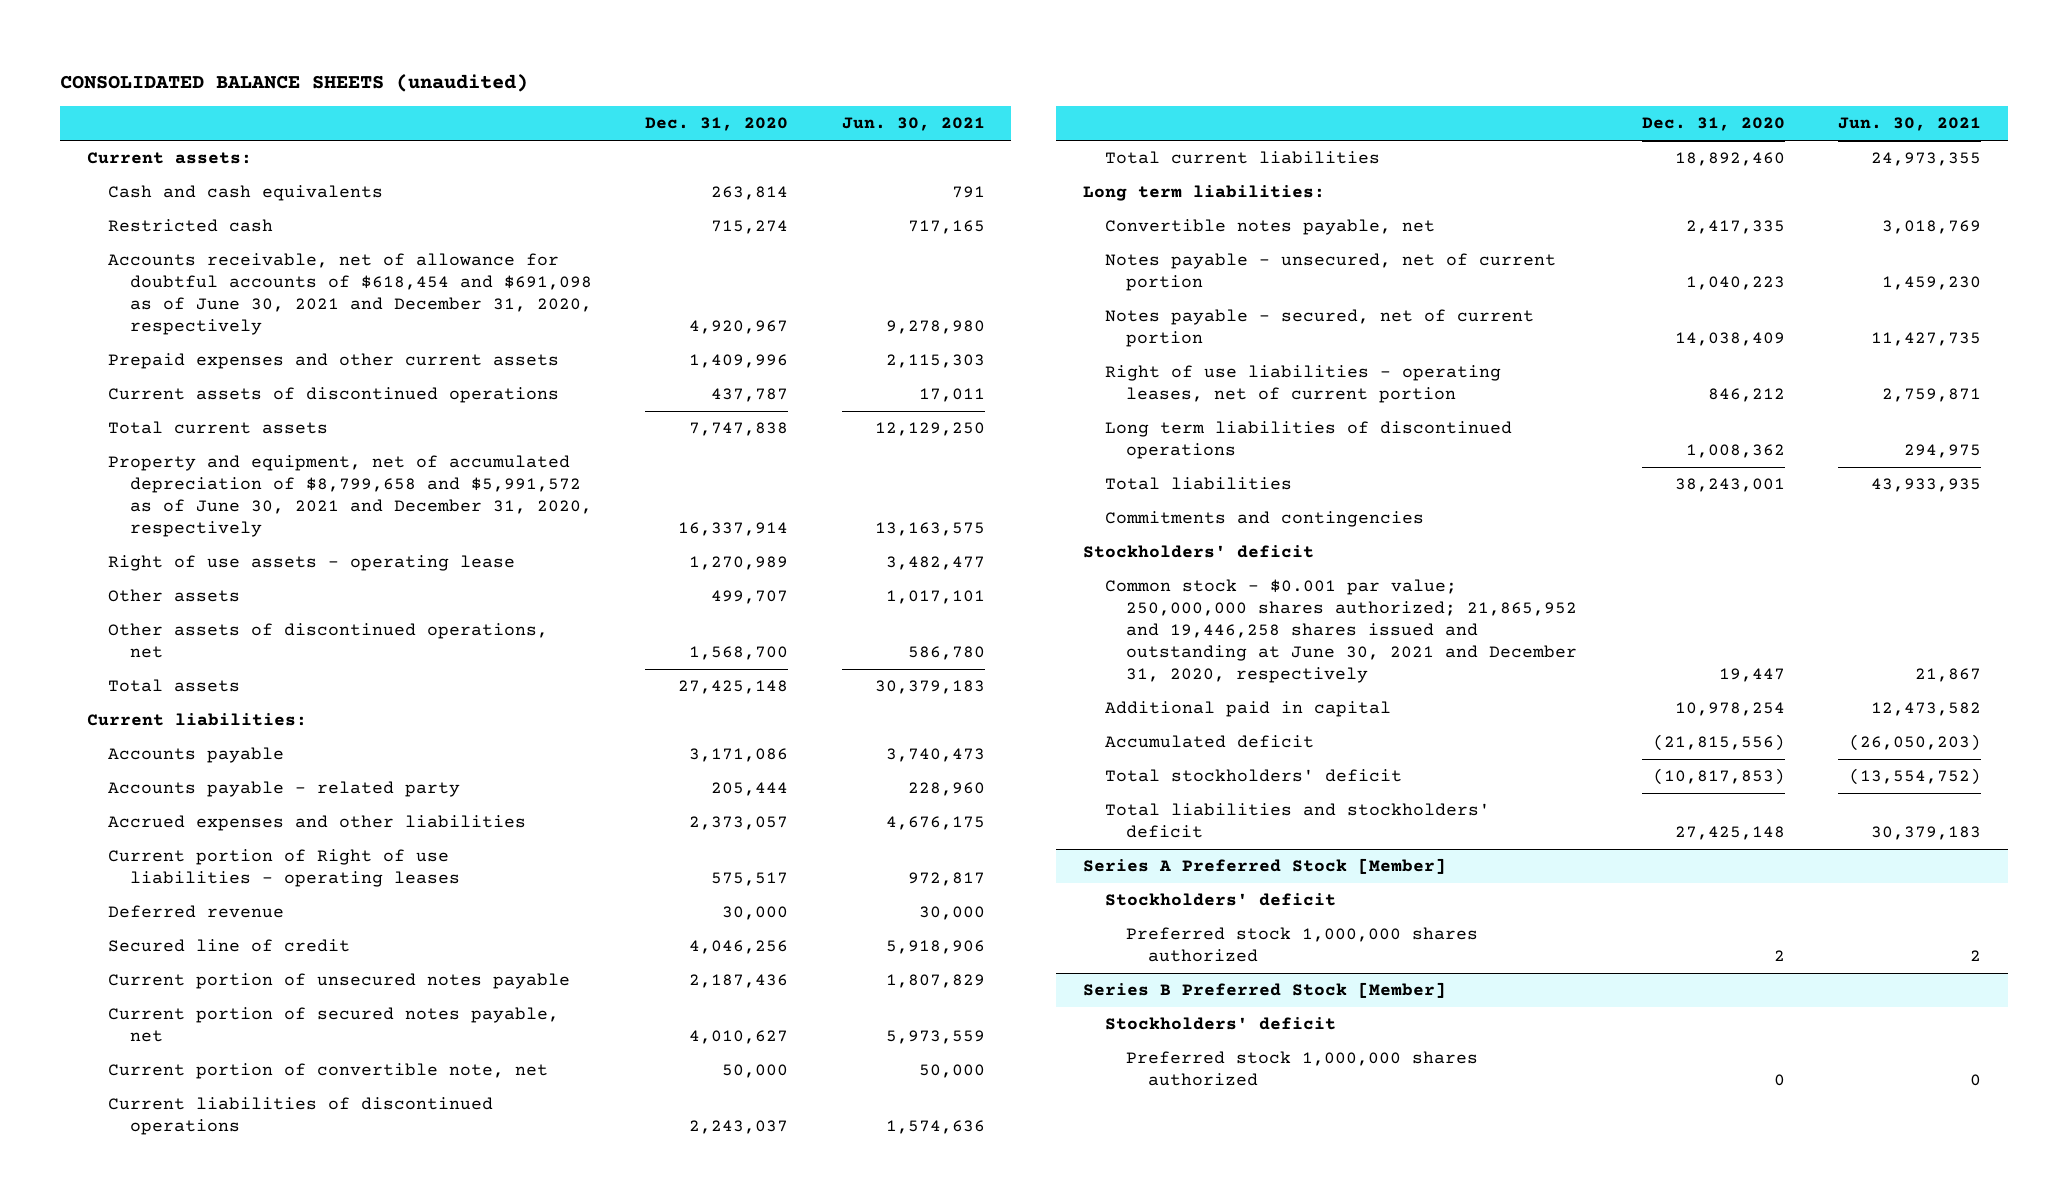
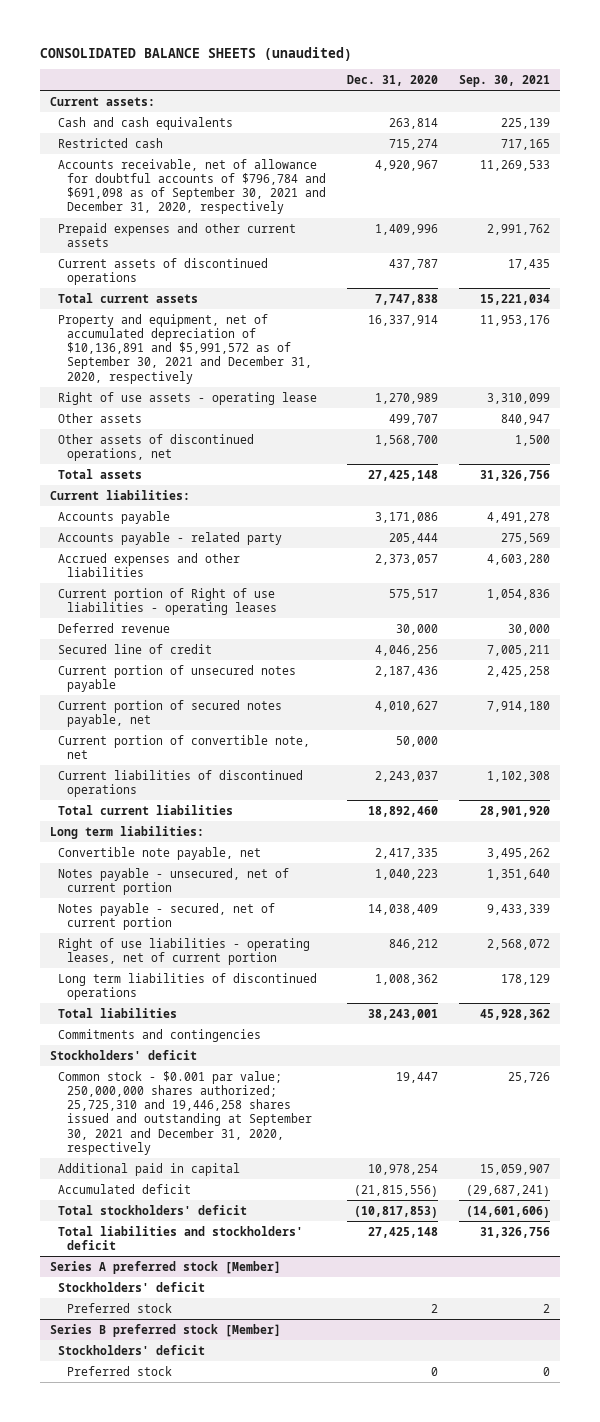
[841,117,985,132] Jun. 30, 2021 -> none
none -> [458,74,550,87] Sep. 30, 2021
[108,253,593,335] Accounts receivable, net of allowance for doubtful accounts of $618,454 and $691,098 as of June 30, 2021 and December 31, 2020, respectively -> [58,158,326,215] Accounts receivable, net of allowance for doubtful accounts of $796,784 and $691,098 as of September 30, 2021 and December 31, 2020, respectively
[108,455,593,537] Property and equipment, net of accumulated depreciation of $8,799,658 and $5,991,572 as of June 30, 2021 and December 31, 2020, respectively -> [58,313,312,384] Property and equipment, net of accumulated depreciation of $10,136,891 and $5,991,572 as of September 30, 2021 and December 31, 2020, respectively
[1104,219,1435,236] Convertible notes payable, net -> [58,846,262,860] Convertible note payable, net
[1104,579,1578,683] Common stock - $0.001 par value; 250,000,000 shares authorized; 21,865,952 and 19,446,258 shares issued and outstanding at June 30, 2021 and December 31, 2020, respectively -> [58,1070,312,1155] Common stock - $0.001 par value; 250,000,000 shares authorized; 25,725,310 and 19,446,258 shares issued and outstanding at September 30, 2021 and December 31, 2020, respectively
[1082,858,1446,875] Series A Preferred Stock [Member] -> [50,1260,282,1274] Series A preferred stock [Member]
[1126,927,1479,963] Preferred stock 1,000,000 shares authorized -> [66,1302,172,1313] Preferred stock
[1082,982,1446,999] Series B Preferred Stock [Member] -> [50,1323,282,1337] Series B preferred stock [Member]
[1126,1051,1479,1087] Preferred stock 1,000,000 shares authorized -> [66,1365,172,1376] Preferred stock

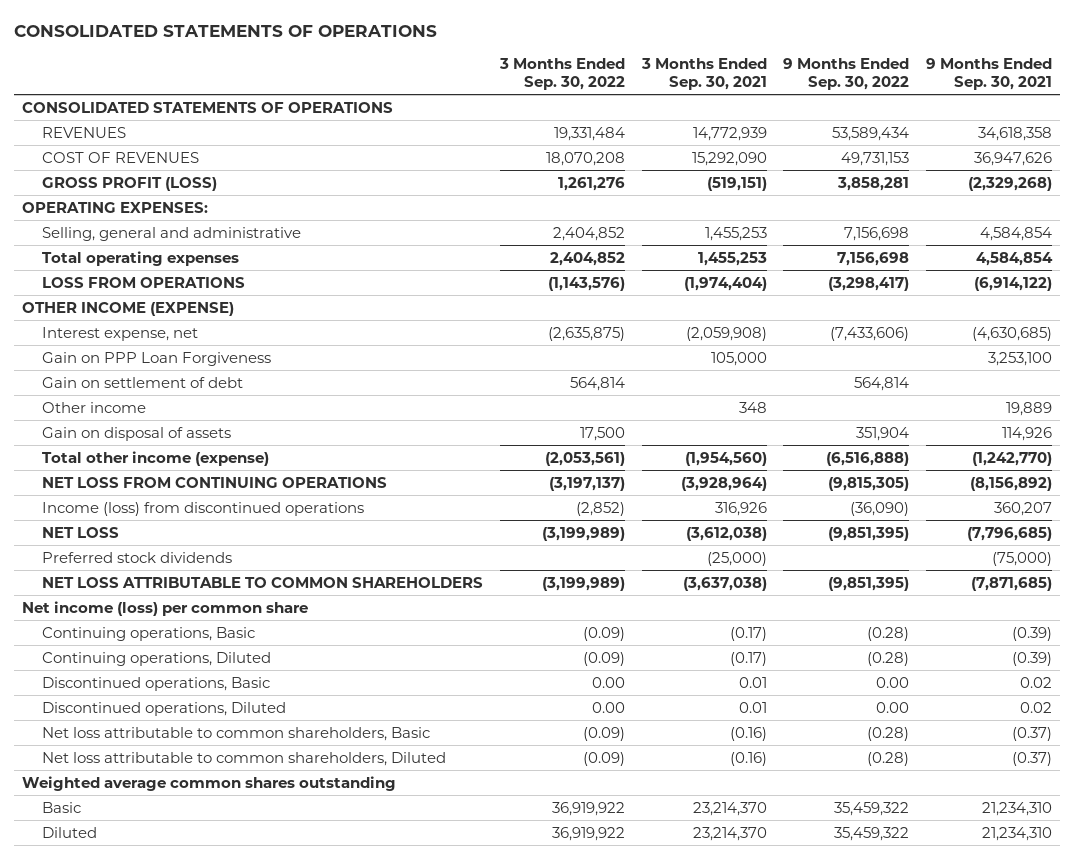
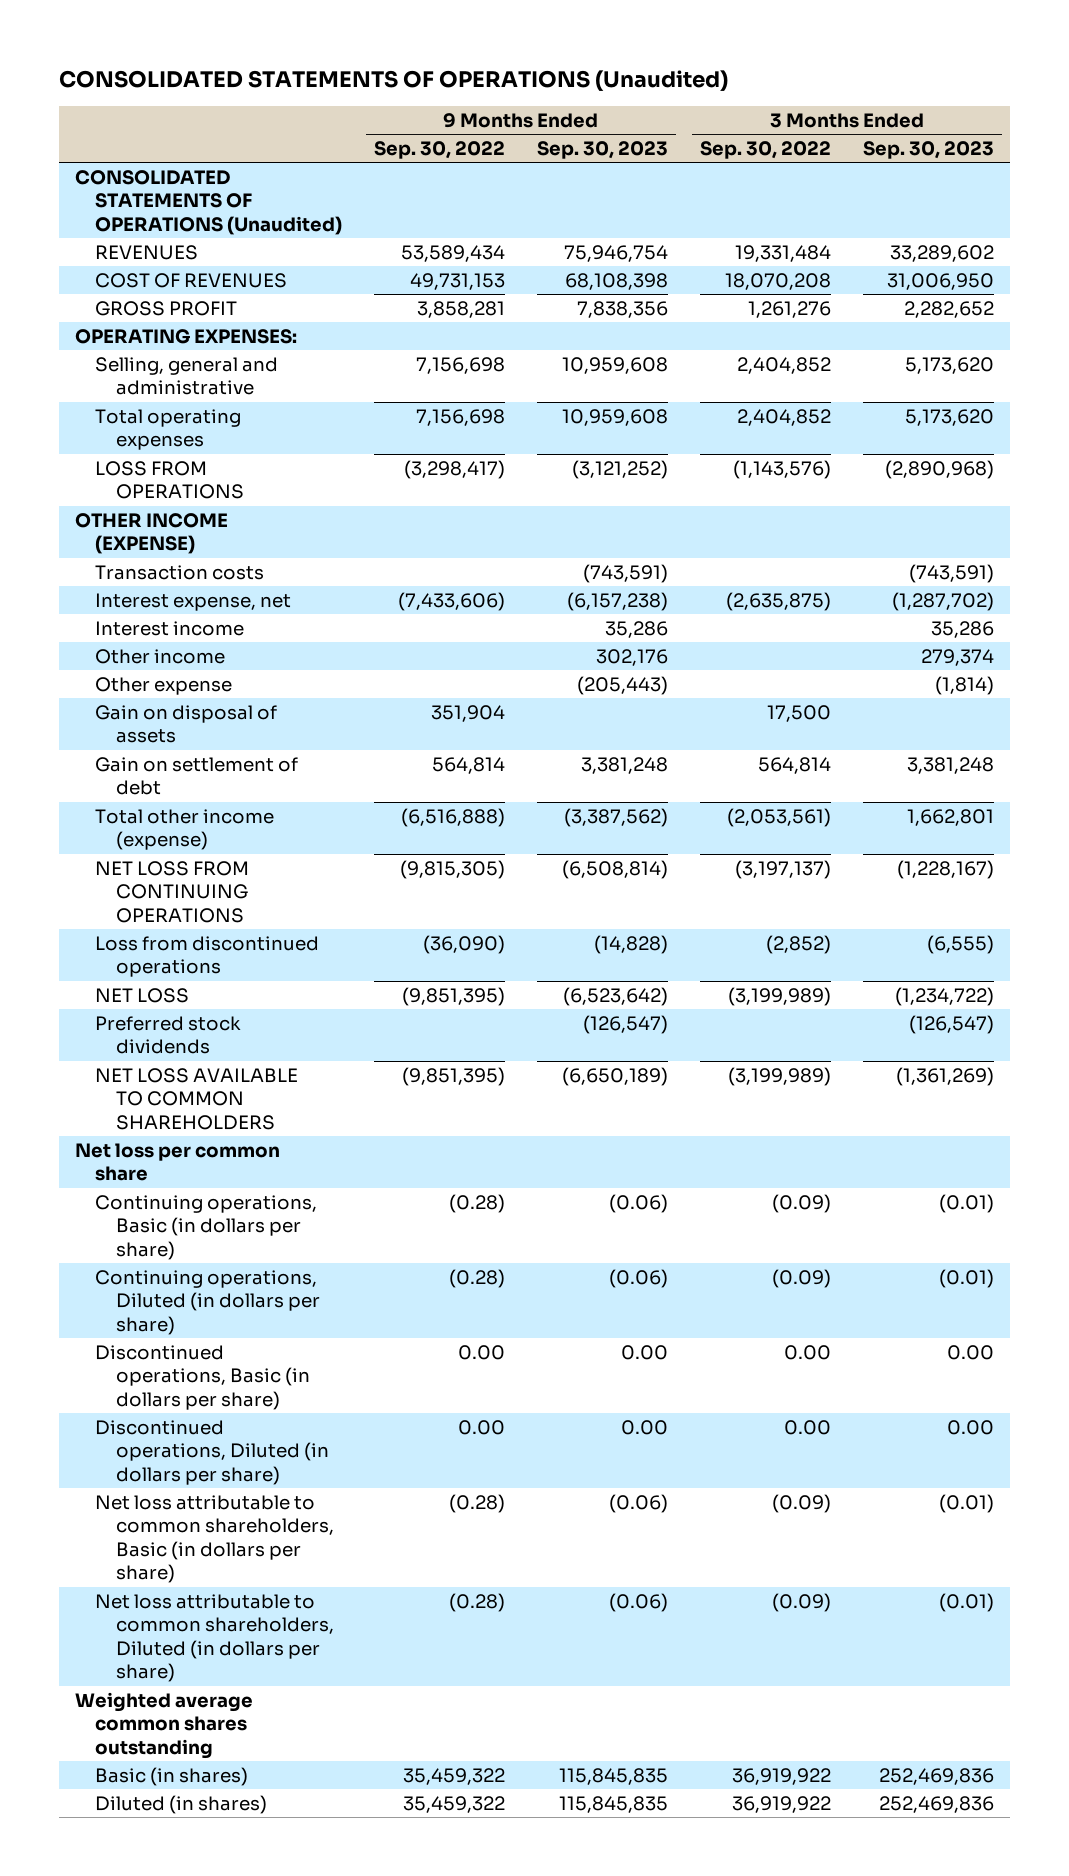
[13,24,437,37] CONSOLIDATED STATEMENTS OF OPERATIONS -> [58,70,728,92] CONSOLIDATED STATEMENTS OF OPERATIONS (Unaudited)
[640,58,767,91] 3 Months Ended Sep. 30, 2021 -> none
[925,58,1052,91] 9 Months Ended Sep. 30, 2021 -> none
none -> [537,140,669,159] Sep. 30, 2023
none -> [863,140,995,159] Sep. 30, 2023
[22,101,394,113] CONSOLIDATED STATEMENTS OF OPERATIONS -> [74,169,343,235] CONSOLIDATED STATEMENTS OF OPERATIONS (Unaudited)
[42,176,218,191] GROSS PROFIT (LOSS) -> [95,300,238,316] GROSS PROFIT
none -> [95,564,265,580] Transaction costs
[42,351,272,366] Gain on PPP Loan Forgiveness -> none
none -> [95,620,245,636] Interest income
none -> [95,676,233,695] Other expense
[42,376,244,388] Gain on settlement of debt -> [95,756,299,796] Gain on settlement of debt
[42,501,365,516] Income (loss) from discontinued operations -> [95,935,320,978] Loss from discontinued operations
[42,576,484,588] NET LOSS ATTRIBUTABLE TO COMMON SHAREHOLDERS -> [95,1067,299,1130] NET LOSS AVAILABLE TO COMMON SHAREHOLDERS
[22,600,309,616] Net income (loss) per common share -> [74,1142,280,1182] Net loss per common share
[42,626,256,641] Continuing operations, Basic -> [95,1194,318,1260] Continuing operations, Basic (in dollars per share)
[42,651,272,666] Continuing operations, Diluted -> [95,1269,321,1335] Continuing operations, Diluted (in dollars per share)
[42,676,271,691] Discontinued operations, Basic -> [95,1344,311,1410] Discontinued operations, Basic (in dollars per share)
[42,701,287,716] Discontinued operations, Diluted -> [95,1419,330,1485] Discontinued operations, Diluted (in dollars per share)
[42,726,431,741] Net loss attributable to common shareholders, Basic -> [95,1494,335,1584] Net loss attributable to common shareholders, Basic (in dollars per share)
[42,751,447,766] Net loss attributable to common shareholders, Diluted -> [95,1593,335,1683] Net loss attributable to common shareholders, Diluted (in dollars per share)
[42,801,82,813] Basic -> [95,1766,249,1786] Basic (in shares)
[42,826,98,838] Diluted -> [95,1794,268,1814] Diluted (in shares)

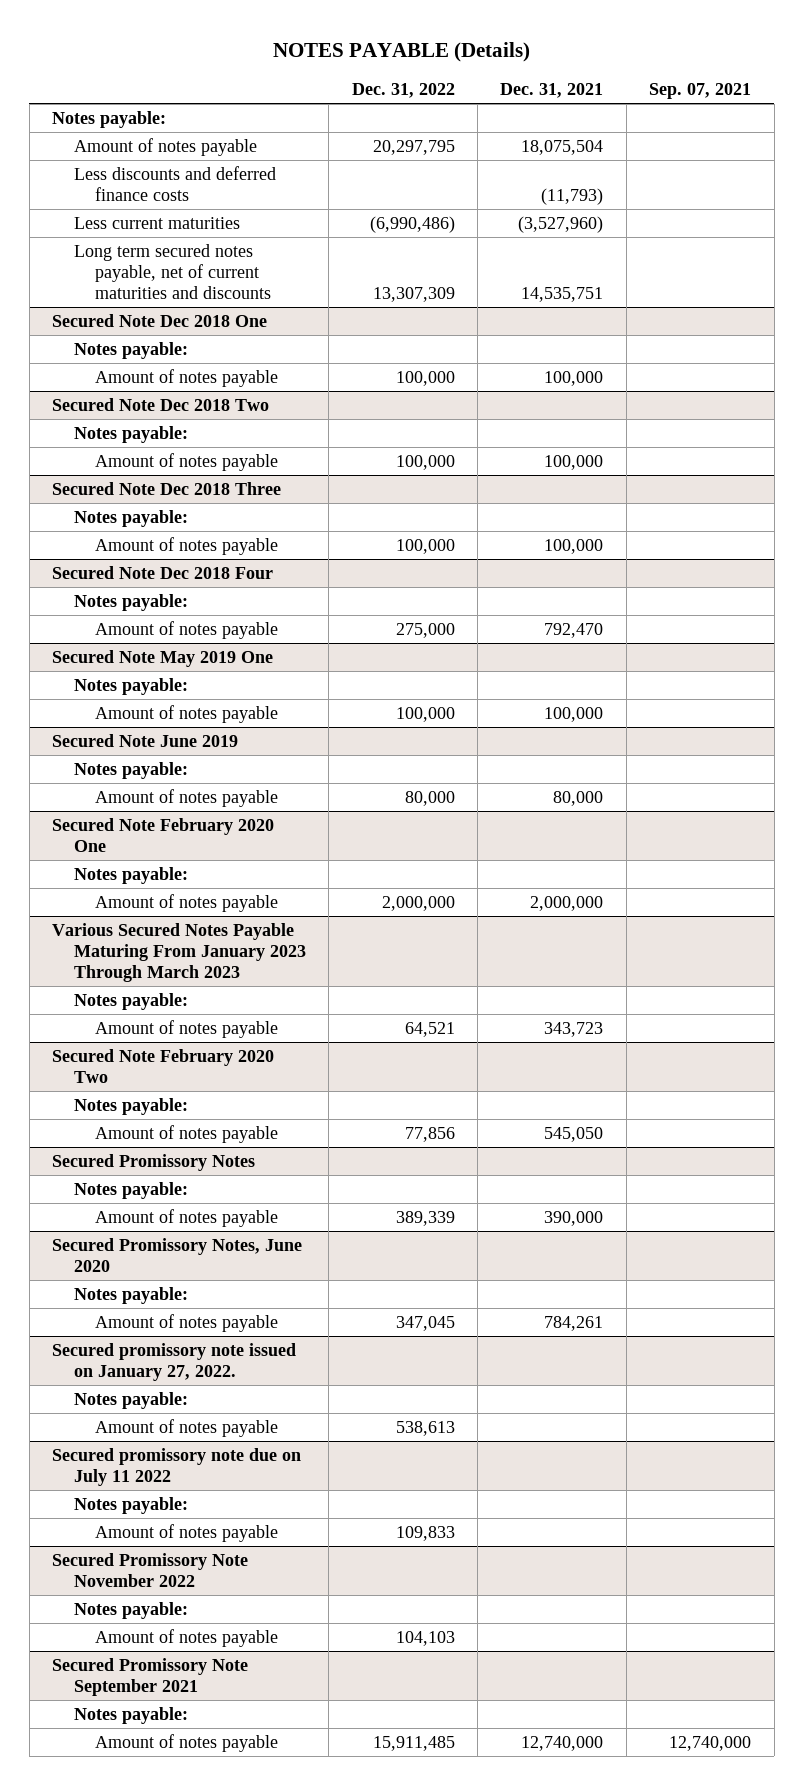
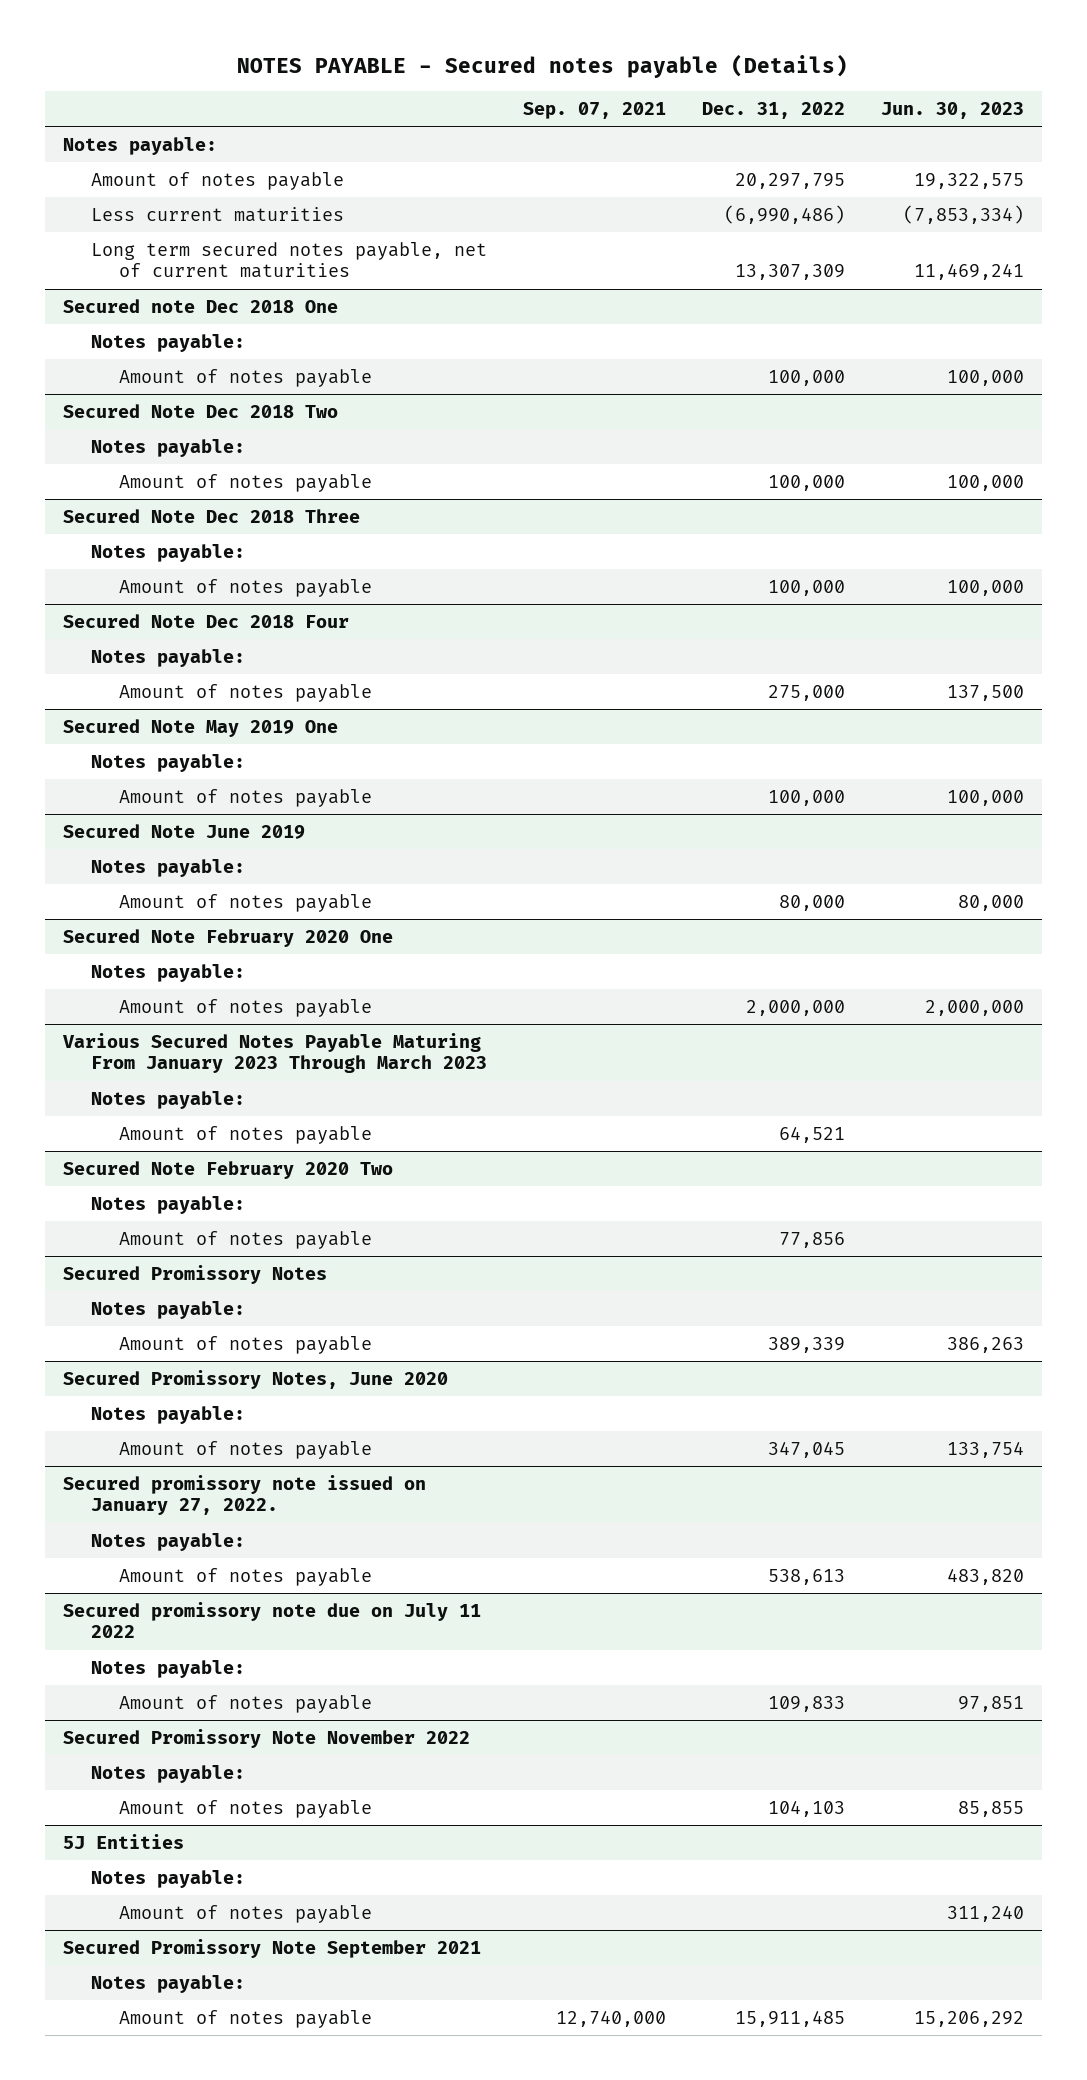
[272,42,530,63] NOTES PAYABLE (Details) -> [237,53,849,78] NOTES PAYABLE - Secured notes payable (Details)
[500,83,604,99] Dec. 31, 2021 -> none
none -> [880,101,1024,119] Jun. 30, 2023
[73,165,276,201] Less discounts and deferred finance costs -> none
[73,243,272,299] Long term secured notes payable, net of current maturities and discounts -> [90,241,487,279] Long term secured notes payable, net of current maturities
[52,313,268,327] Secured Note Dec 2018 One -> [62,298,338,313] Secured note Dec 2018 One
none -> [62,1833,184,1849] 5J Entities
none -> [90,1869,245,1888] Notes payable:
none -> [118,1904,372,1923] Amount of notes payable

